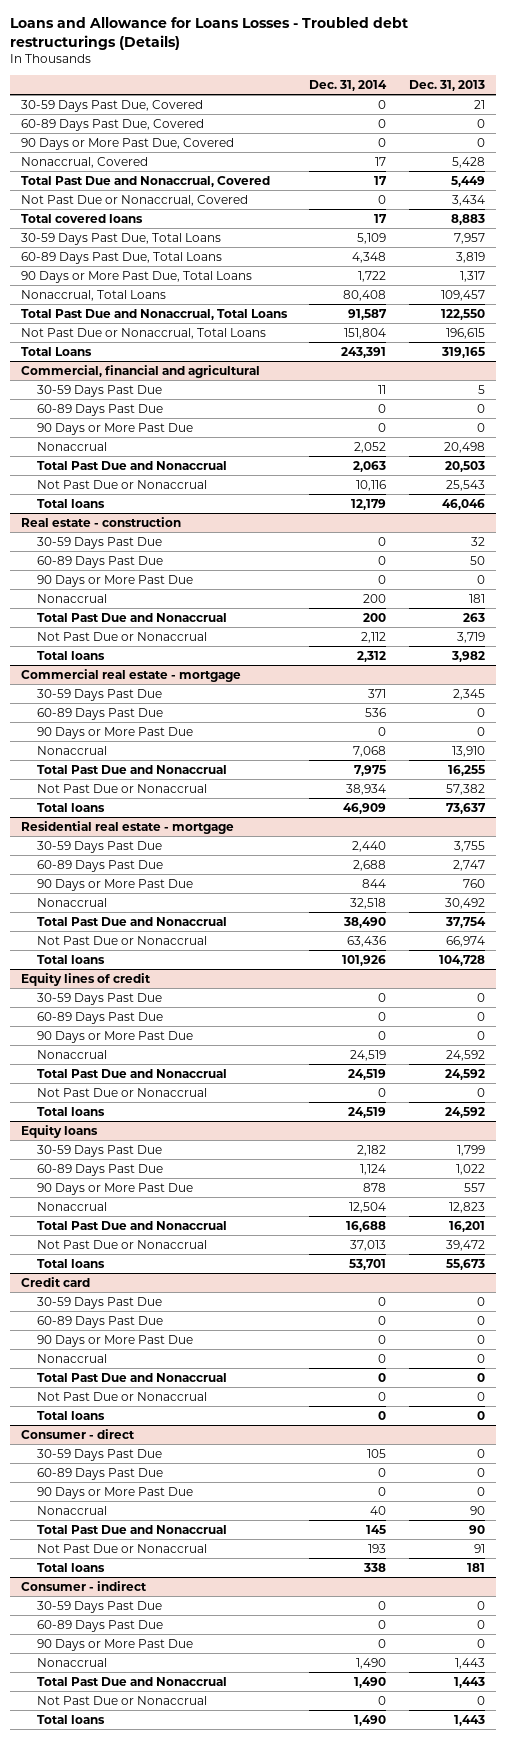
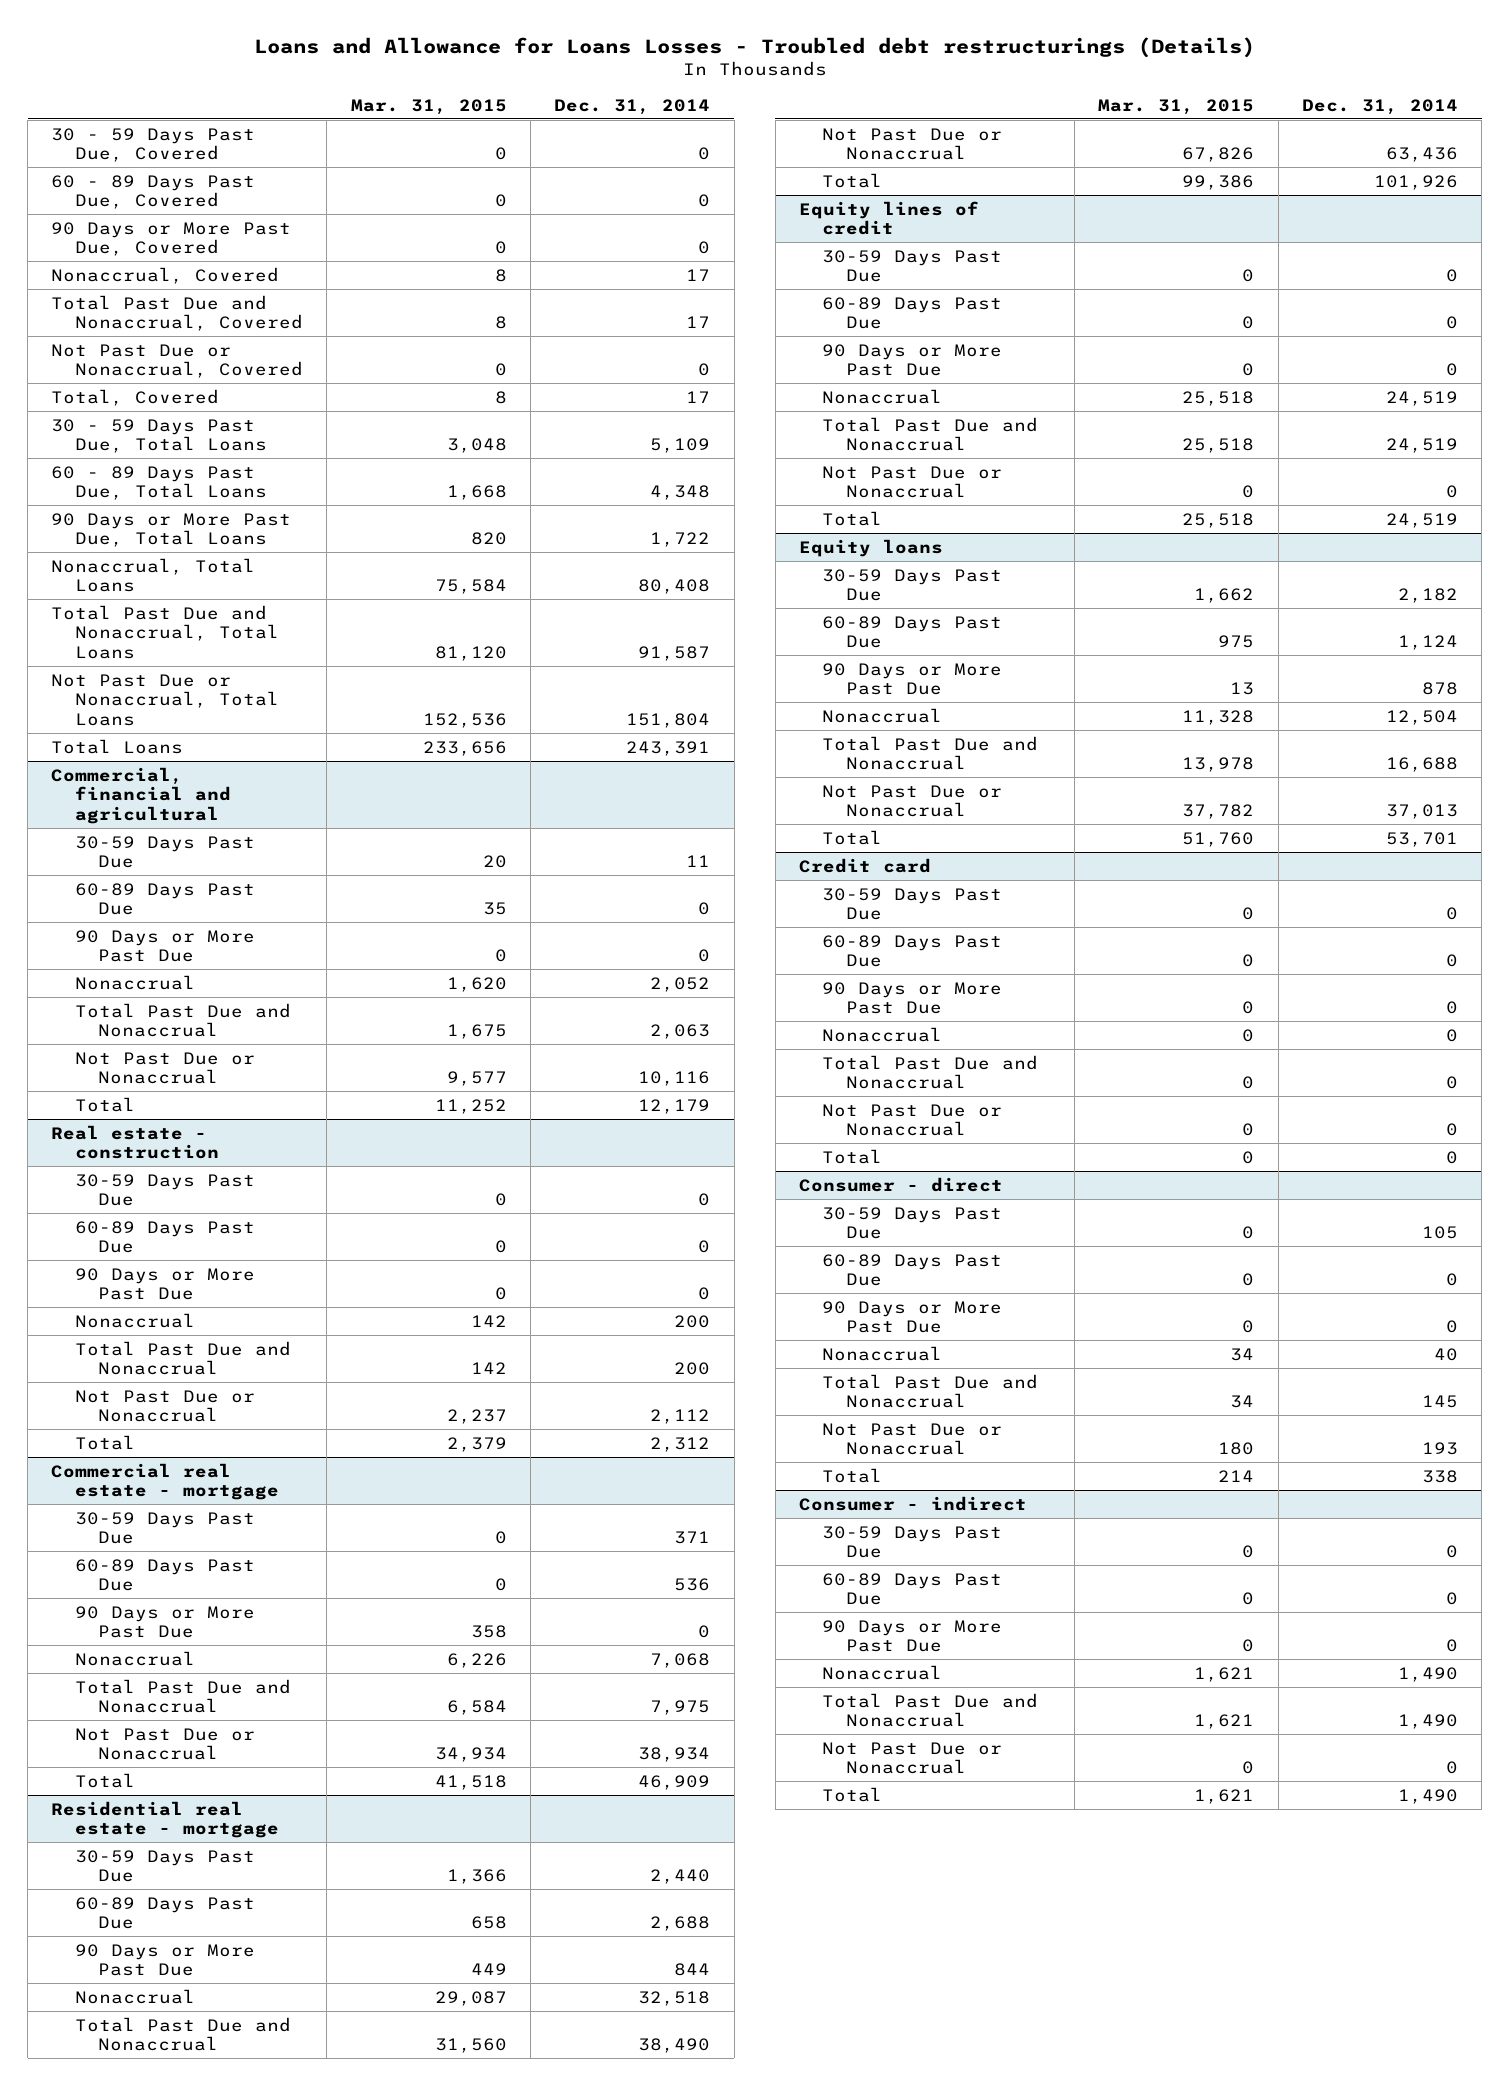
[408,79,485,91] Dec. 31, 2013 -> none
none -> [350,98,507,115] Mar. 31, 2015
[20,99,203,112] 30-59 Days Past Due, Covered -> [51,127,256,163] 30 - 59 Days Past Due, Covered
[20,118,204,131] 60-89 Days Past Due, Covered -> [51,174,256,210] 60 - 89 Days Past Due, Covered
[20,213,143,223] Total covered loans -> [51,388,220,406] Total, Covered
[20,232,221,245] 30-59 Days Past Due, Total Loans -> [51,418,267,454] 30 - 59 Days Past Due, Total Loans
[20,251,222,264] 60-89 Days Past Due, Total Loans -> [51,465,267,501] 60 - 89 Days Past Due, Total Loans
[36,498,105,508] Total loans -> [74,1096,135,1112] Total
[36,650,105,660] Total loans -> [74,1434,135,1450] Total
[36,802,105,812] Total loans -> [74,1772,135,1788] Total
[36,954,105,964] Total loans -> [822,172,883,188] Total
[36,1106,105,1116] Total loans -> [822,510,883,526] Total
[36,1258,105,1268] Total loans -> [822,829,883,845] Total
[36,1410,105,1420] Total loans -> [822,1148,883,1164] Total
[36,1562,105,1572] Total loans -> [822,1467,883,1483] Total
[36,1714,105,1724] Total loans -> [822,1786,883,1802] Total

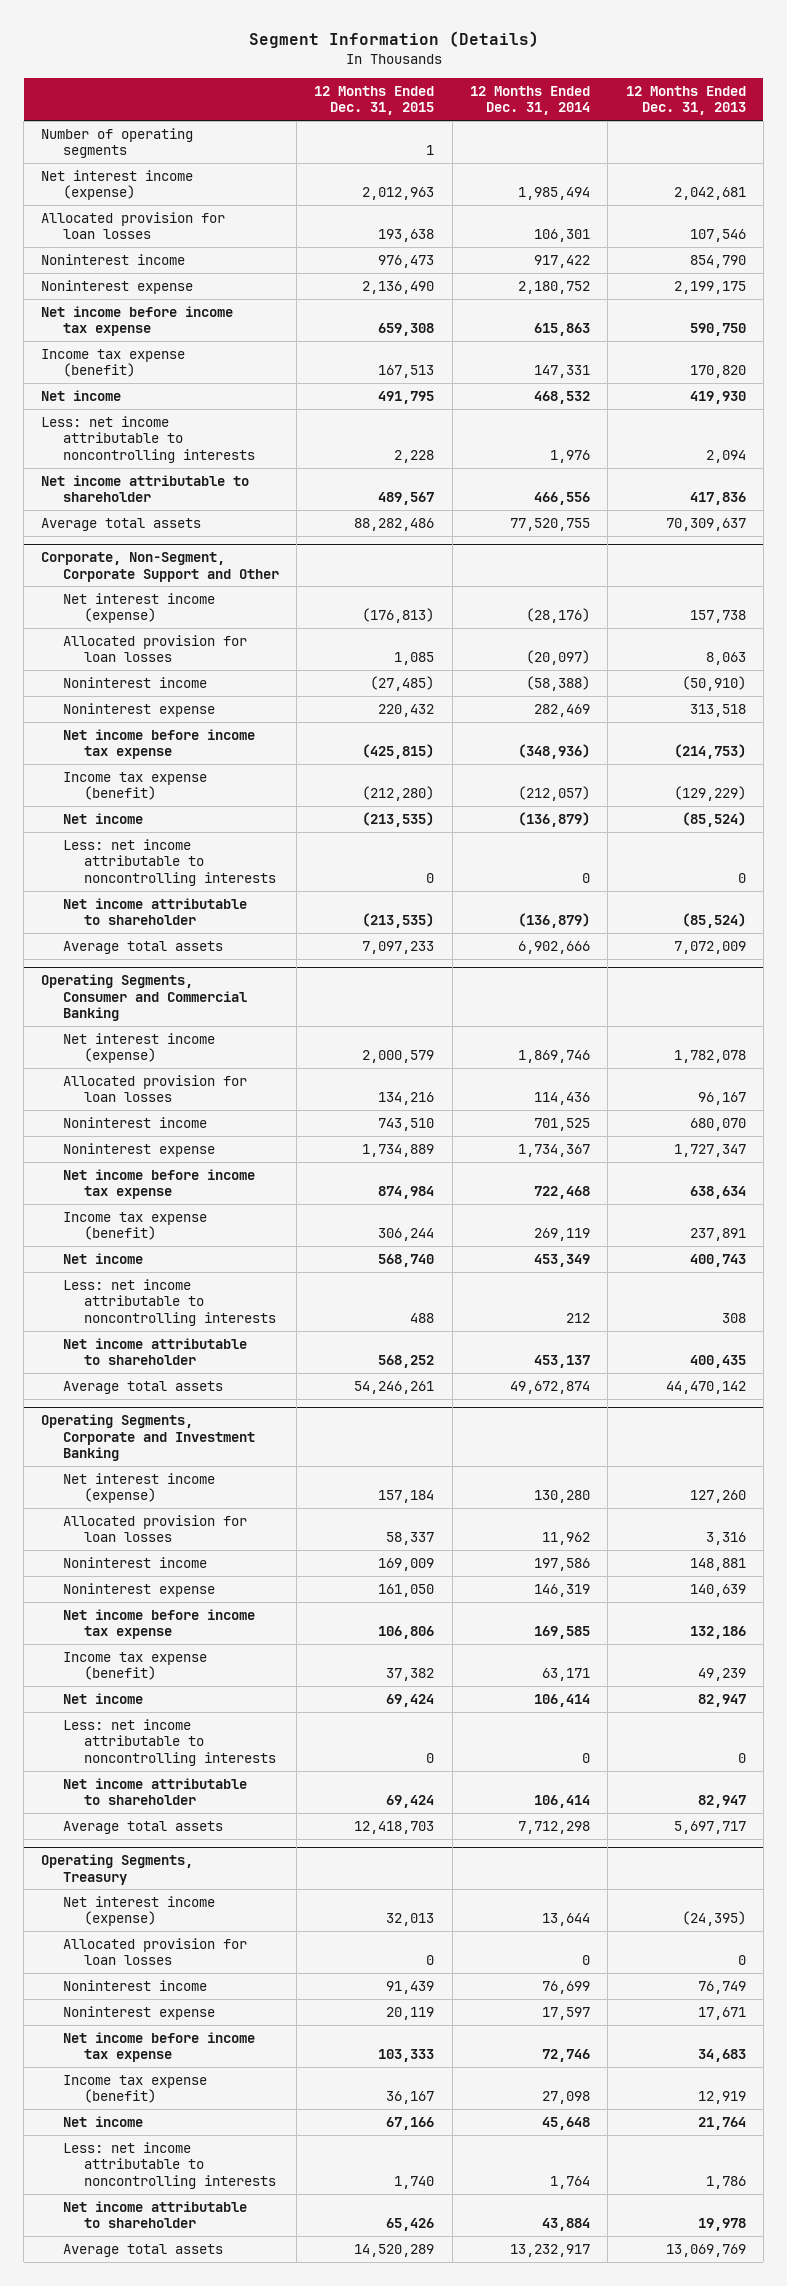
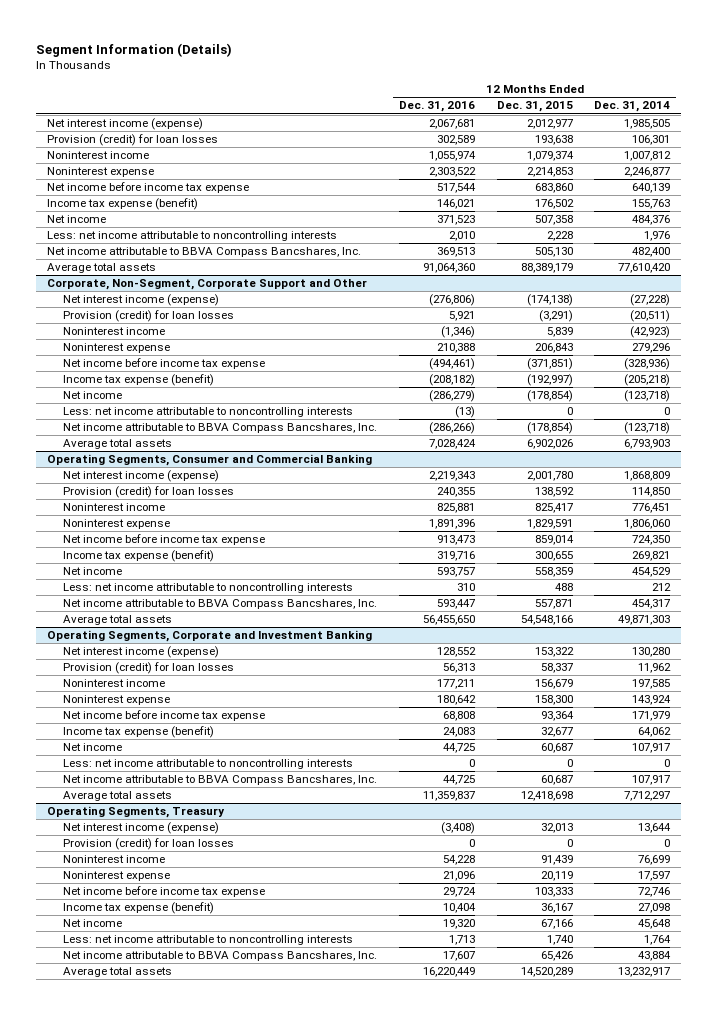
[625,86,746,116] 12 Months Ended Dec. 31, 2013 -> none
none -> [398,101,475,113] Dec. 31, 2016
[41,128,194,159] Number of operating segments -> none
[362,187,435,201] 2,012,963 -> [526,119,573,130] 2,012,977
[517,187,590,201] 1,985,494 -> [624,119,671,130] 1,985,505
[41,212,226,240] Allocated provision for loan losses -> [46,134,218,147] Provision (credit) for loan losses
[378,255,435,269] 976,473 -> [526,151,574,162] 1,079,374
[533,255,590,269] 917,422 -> [624,151,672,162] 1,007,812
[362,281,435,295] 2,136,490 -> [526,167,573,178] 2,214,853
[517,281,590,295] 2,180,752 -> [624,167,671,178] 2,246,877
[378,323,435,337] 659,308 -> [534,183,573,194] 683,860
[533,323,590,337] 615,863 -> [632,183,671,194] 640,139
[378,365,435,379] 167,513 -> [534,199,574,210] 176,502
[533,365,590,379] 147,331 -> [632,199,671,210] 155,763
[378,391,435,405] 491,795 -> [534,215,573,226] 507,358
[533,391,590,405] 468,532 -> [632,215,671,226] 484,376
[41,475,250,503] Net income attributable to shareholder -> [46,247,361,258] Net income attributable to BBVA Compass Bancshares, Inc.
[378,492,435,506] 489,567 -> [534,247,573,258] 505,130
[533,492,590,506] 466,556 -> [632,247,671,258] 482,400
[354,518,435,532] 88,282,486 -> [520,263,573,274] 88,389,179
[509,518,590,532] 77,520,755 -> [618,263,671,274] 77,610,420
[362,608,435,624] (176,813) -> [526,294,573,307] (174,138)
[525,608,590,624] (28,176) -> [630,294,671,307] (27,228)
[62,635,247,663] Allocated provision for loan losses -> [62,310,234,323] Provision (credit) for loan losses
[394,652,435,666] 1,085 -> [538,310,573,323] (3,291)
[525,650,590,666] (20,097) -> [630,310,671,323] (20,511)
[370,676,435,692] (27,485) -> [546,327,573,338] 5,839
[525,676,590,692] (58,388) -> [630,326,671,339] (42,923)
[378,704,435,718] 220,432 -> [534,343,573,354] 206,843
[533,704,590,718] 282,469 -> [632,343,671,354] 279,296
[362,744,435,760] (425,815) -> [526,358,573,371] (371,851)
[517,744,590,760] (348,936) -> [624,358,671,371] (328,936)
[362,786,435,802] (212,280) -> [526,374,573,387] (192,997)
[517,786,590,802] (212,057) -> [624,374,671,387] (205,218)
[362,812,435,828] (213,535) -> [526,390,573,403] (178,854)
[517,812,590,828] (136,879) -> [624,390,671,403] (123,718)
[62,898,247,926] Net income attributable to shareholder -> [62,423,377,434] Net income attributable to BBVA Compass Bancshares, Inc.
[362,913,435,929] (213,535) -> [526,422,573,435] (178,854)
[517,913,590,929] (136,879) -> [624,422,671,435] (123,718)
[362,941,435,955] 7,097,233 -> [526,439,573,450] 6,902,026
[517,941,590,955] 6,902,666 -> [624,439,671,450] 6,793,903
[362,1050,435,1064] 2,000,579 -> [526,471,573,482] 2,001,780
[517,1050,590,1064] 1,869,746 -> [624,471,671,482] 1,868,809
[62,1075,247,1103] Allocated provision for loan losses -> [62,486,234,499] Provision (credit) for loan losses
[378,1092,435,1106] 134,216 -> [534,487,574,498] 138,592
[533,1092,590,1106] 114,436 -> [632,487,671,498] 114,850
[378,1118,435,1132] 743,510 -> [534,503,573,514] 825,417
[533,1118,590,1132] 701,525 -> [632,503,671,514] 776,451
[362,1144,435,1158] 1,734,889 -> [526,519,573,530] 1,829,591
[517,1144,590,1158] 1,734,367 -> [624,519,671,530] 1,806,060
[378,1186,435,1200] 874,984 -> [534,535,574,546] 859,014
[533,1186,590,1200] 722,468 -> [632,535,671,546] 724,350
[378,1228,435,1242] 306,244 -> [534,551,573,562] 300,655
[533,1228,590,1242] 269,119 -> [632,551,671,562] 269,821
[378,1254,435,1268] 568,740 -> [534,567,573,578] 558,359
[533,1254,590,1268] 453,349 -> [632,567,671,578] 454,529
[62,1338,247,1366] Net income attributable to shareholder -> [62,599,377,610] Net income attributable to BBVA Compass Bancshares, Inc.
[378,1355,435,1369] 568,252 -> [534,599,573,610] 557,871
[533,1355,590,1369] 453,137 -> [632,599,671,610] 454,317
[354,1381,435,1395] 54,246,261 -> [520,615,573,626] 54,548,166
[509,1381,590,1395] 49,672,874 -> [618,615,671,626] 49,871,303
[378,1490,435,1504] 157,184 -> [534,647,574,658] 153,322
[62,1515,247,1543] Allocated provision for loan losses -> [62,662,234,675] Provision (credit) for loan losses
[378,1558,435,1572] 169,009 -> [534,679,573,690] 156,679
[533,1558,590,1572] 197,586 -> [632,679,671,690] 197,585
[378,1584,435,1598] 161,050 -> [534,695,573,706] 158,300
[533,1584,590,1598] 146,319 -> [632,695,672,706] 143,924
[378,1626,435,1640] 106,806 -> [540,711,574,722] 93,364
[533,1626,590,1640] 169,585 -> [632,711,671,722] 171,979
[386,1668,435,1682] 37,382 -> [540,727,573,738] 32,677
[541,1668,590,1682] 63,171 -> [638,727,672,738] 64,062
[386,1694,435,1708] 69,424 -> [540,743,573,754] 60,687
[533,1694,590,1708] 106,414 -> [632,743,671,754] 107,917
[62,1778,247,1806] Net income attributable to shareholder -> [62,775,377,786] Net income attributable to BBVA Compass Bancshares, Inc.
[386,1795,435,1809] 69,424 -> [540,775,573,786] 60,687
[533,1795,590,1809] 106,414 -> [632,775,671,786] 107,917
[354,1821,435,1835] 12,418,703 -> [520,791,573,802] 12,418,698
[517,1821,590,1835] 7,712,298 -> [624,791,671,802] 7,712,297
[62,1938,247,1966] Allocated provision for loan losses -> [62,838,234,851] Provision (credit) for loan losses
[62,2201,247,2229] Net income attributable to shareholder -> [62,951,377,962] Net income attributable to BBVA Compass Bancshares, Inc.

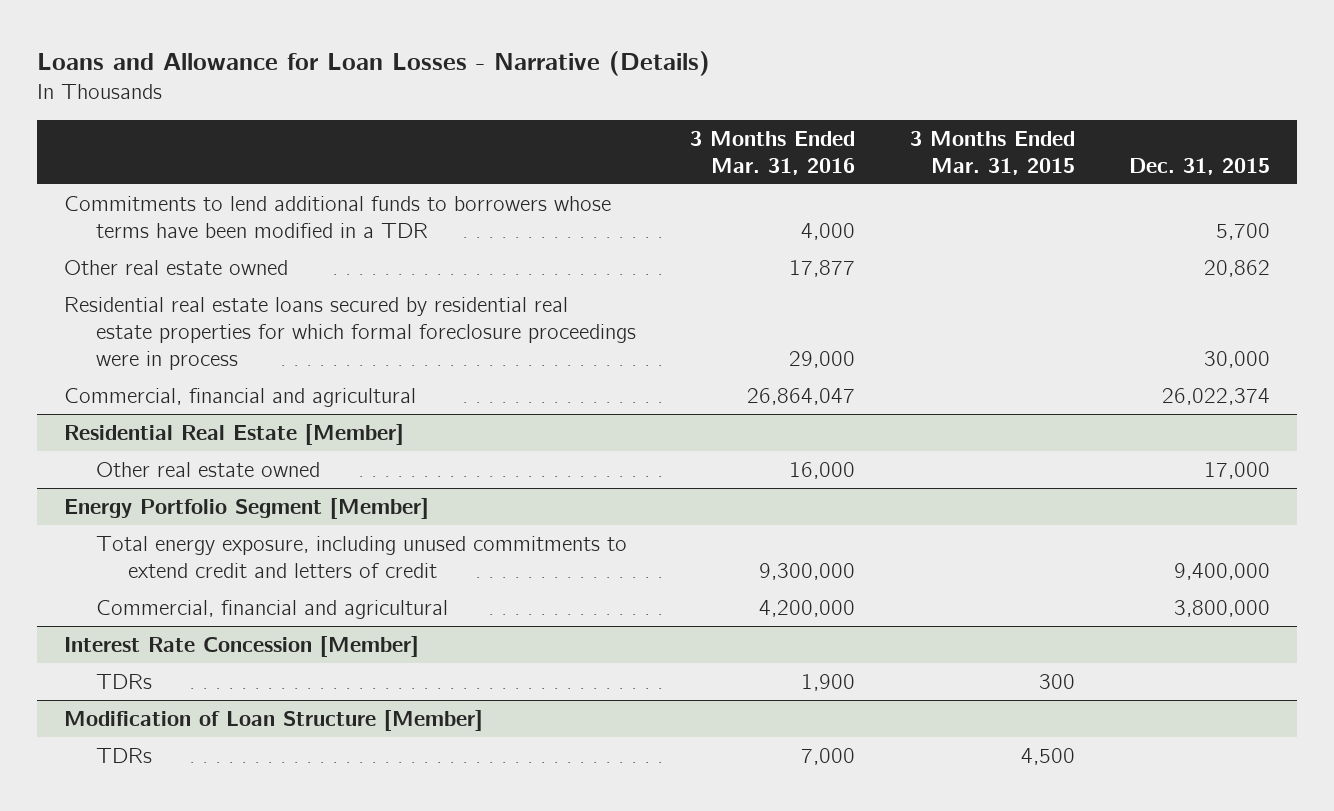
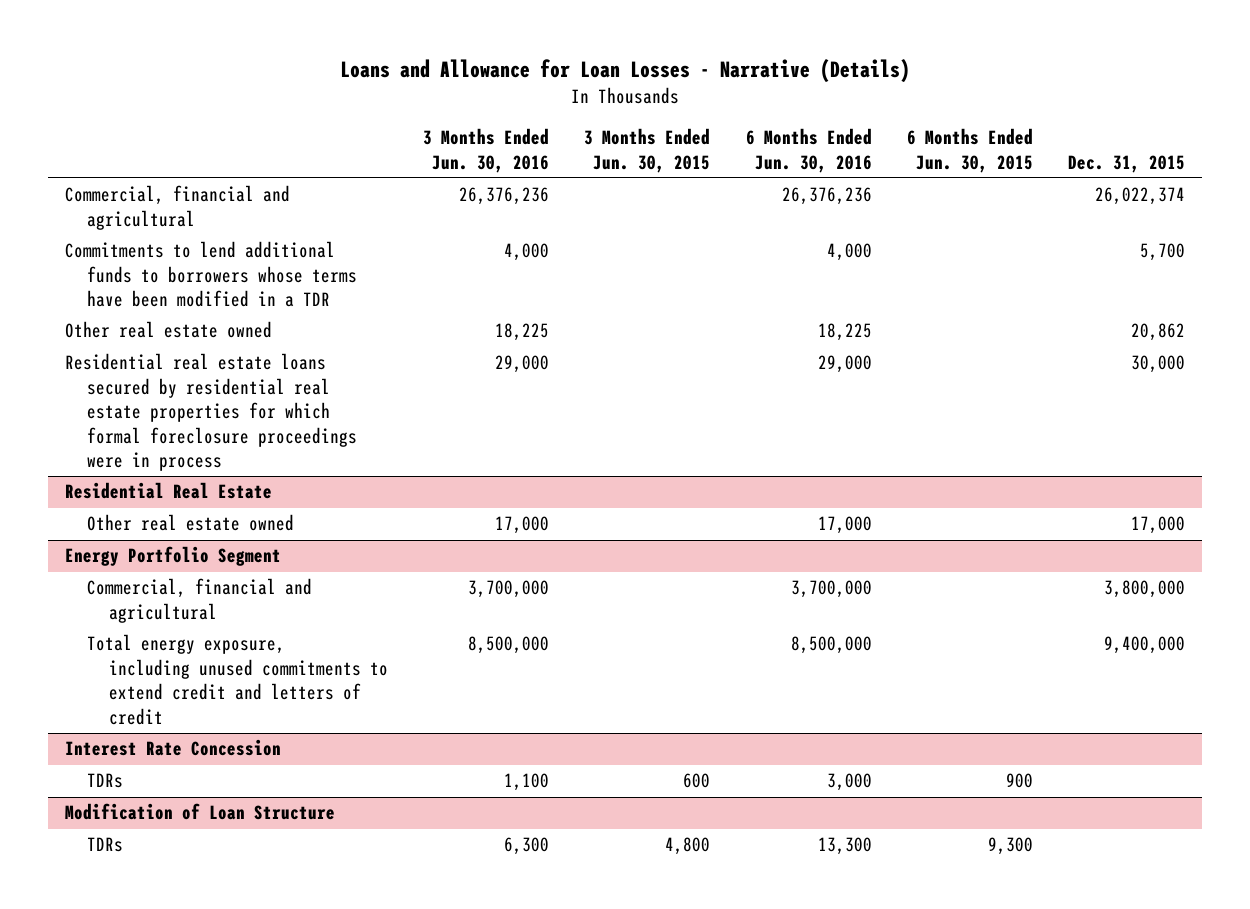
[690,130,856,175] 3 Months Ended Mar. 31, 2016 -> none
[909,130,1075,175] 3 Months Ended Mar. 31, 2015 -> none
none -> [423,128,550,173] 3 Months Ended Jun. 30, 2016
none -> [584,128,711,173] 3 Months Ended Jun. 30, 2015
none -> [745,128,872,173] 6 Months Ended Jun. 30, 2016
none -> [906,128,1033,173] 6 Months Ended Jun. 30, 2015
[63,387,416,407] Commercial, financial and agricultural -> [65,185,291,230] Commercial, financial and agricultural
[63,423,404,445] Residential Real Estate [Member] -> [65,482,273,500] Residential Real Estate
[96,535,628,578] Total energy exposure, including unused commitments to extend credit and letters of credit -> none
[63,497,429,519] Energy Portfolio Segment [Member] -> [65,546,282,567] Energy Portfolio Segment
none -> [87,634,389,725] Total energy exposure, including unused commitments to extend credit and letters of credit
[63,635,419,657] Interest Rate Concession [Member] -> [65,739,282,757] Interest Rate Concession
[63,709,483,731] Modification of Loan Structure [Member] -> [65,803,336,821] Modification of Loan Structure

